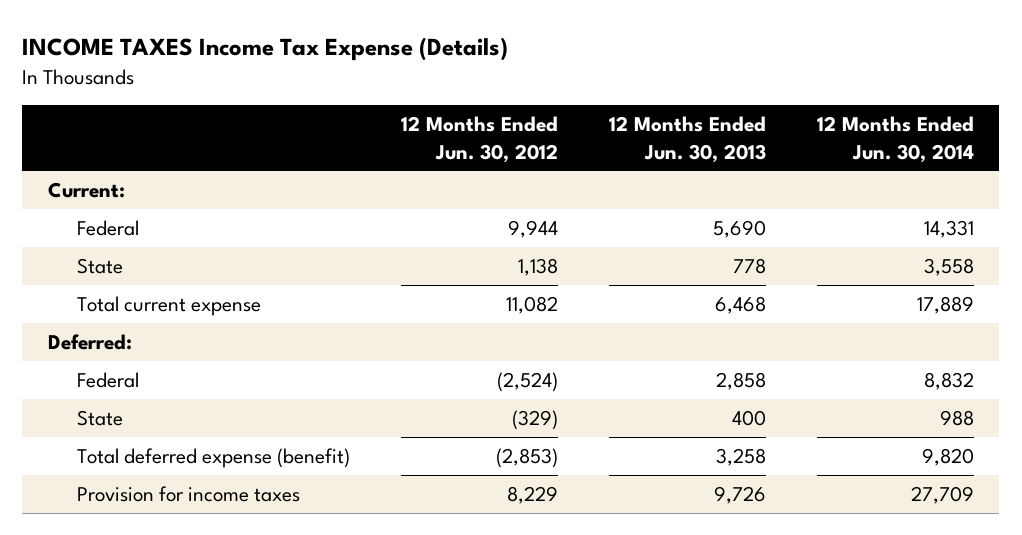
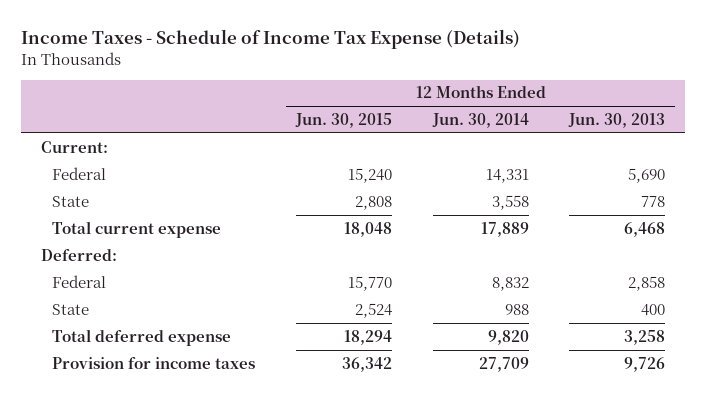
[22,37,509,62] INCOME TAXES Income Tax Expense (Details) -> [21,29,521,50] Income Taxes - Schedule of Income Tax Expense (Details)
[400,116,558,163] 12 Months Ended Jun. 30, 2012 -> none
none -> [294,113,392,129] Jun. 30, 2015
[76,447,350,468] Total deferred expense (benefit) -> [52,328,232,346] Total deferred expense

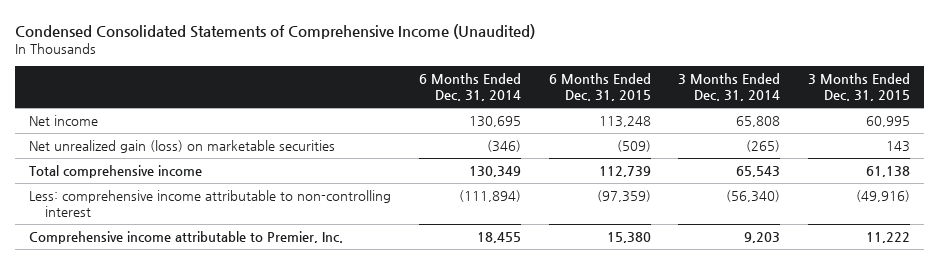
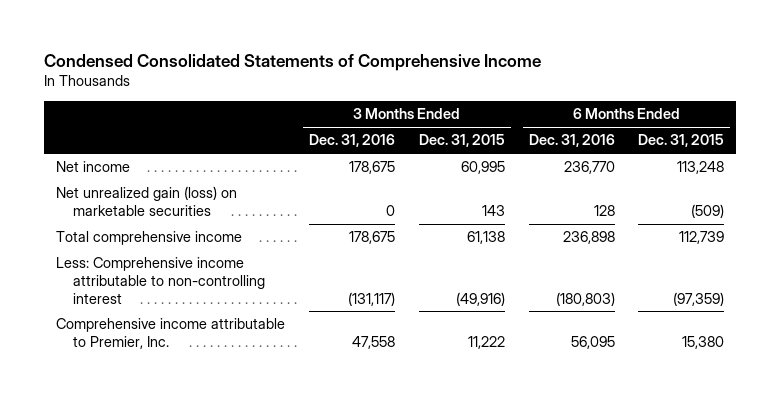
[15,23,536,39] Condensed Consolidated Statements of Comprehensive Income (Unaudited) -> [44,53,542,71] Condensed Consolidated Statements of Comprehensive Income
[418,73,521,102] 6 Months Ended Dec. 31, 2014 -> none
[678,73,781,102] 3 Months Ended Dec. 31, 2014 -> none
none -> [308,134,395,148] Dec. 31, 2016
none -> [528,134,615,148] Dec. 31, 2016
[29,190,392,217] Less: comprehensive income attributable to non-controlling interest -> [56,257,266,304] Less: Comprehensive income attributable to non-controlling interest

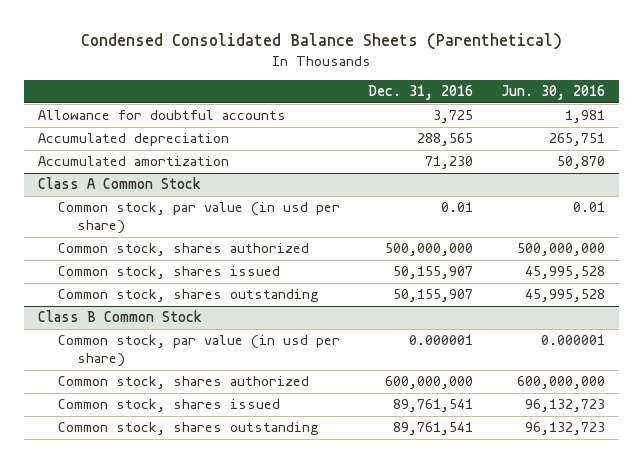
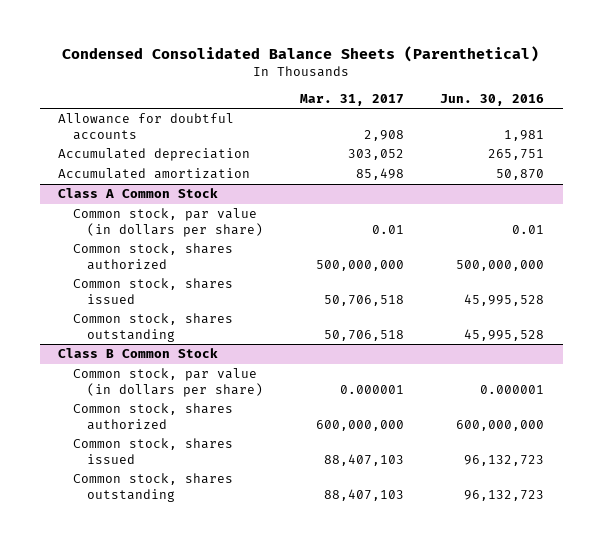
[367,85,473,101] Dec. 31, 2016 -> none
none -> [299,93,404,106] Mar. 31, 2017
[57,202,340,235] Common stock, par value (in usd per share) -> [72,208,264,237] Common stock, par value (in dollars per share)
[57,335,340,368] Common stock, par value (in usd per share) -> [72,368,264,397] Common stock, par value (in dollars per share)

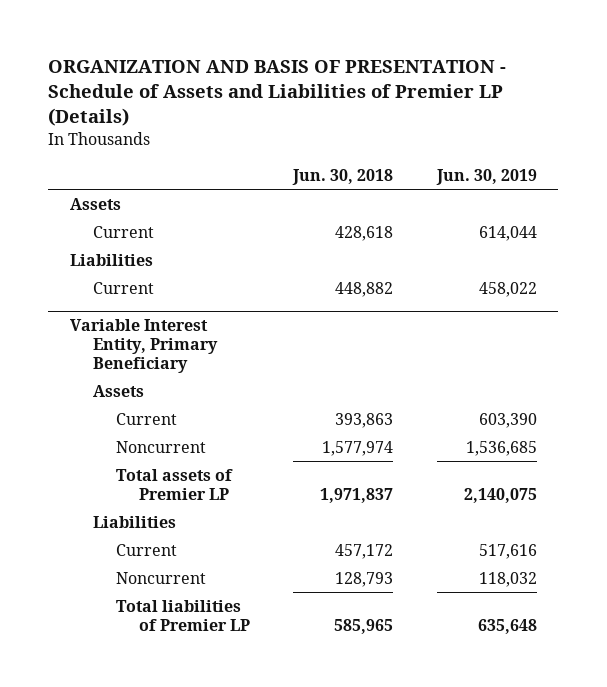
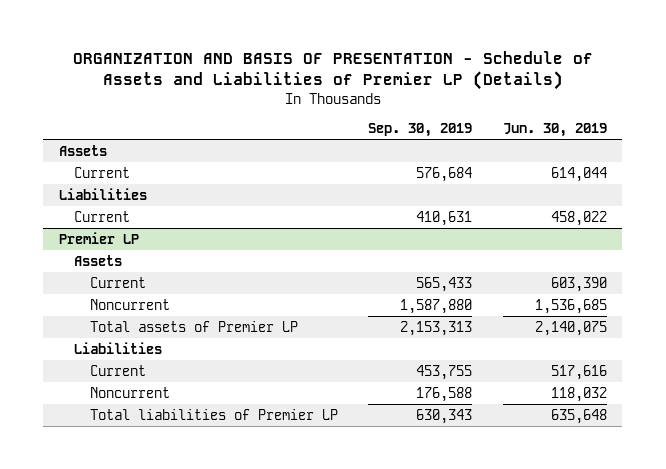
[292,168,394,185] Jun. 30, 2018 -> none
none -> [368,123,473,138] Sep. 30, 2019
[70,319,219,374] Variable Interest Entity, Primary Beneficiary -> [58,231,139,244] Premier LP

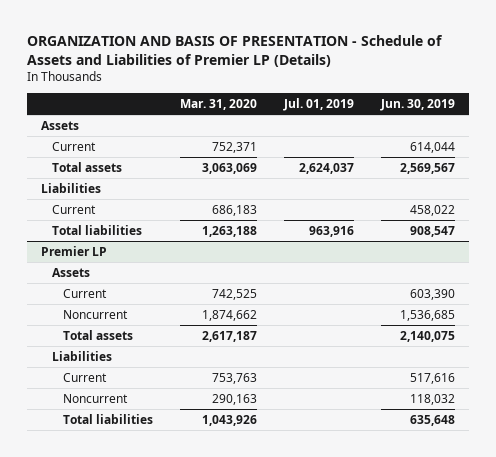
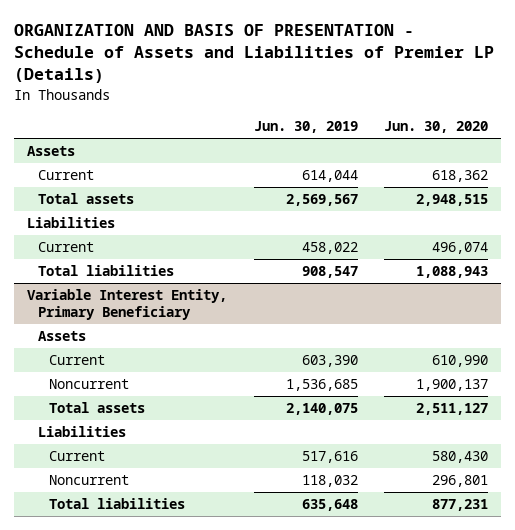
[180,98,258,110] Mar. 31, 2020 -> none
[283,97,355,111] Jul. 01, 2019 -> none
none -> [383,121,488,134] Jun. 30, 2020
[40,245,107,256] Premier LP -> [27,289,228,320] Variable Interest Entity, Primary Beneficiary

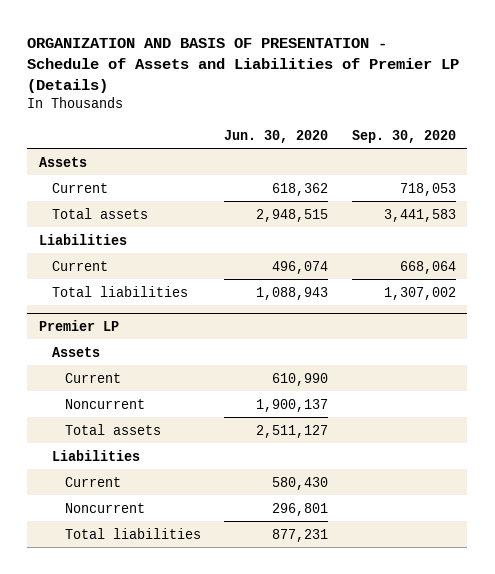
[253,121,358,134] Jun. 30, 2019 -> none
none -> [351,129,456,143] Sep. 30, 2020
[27,289,228,320] Variable Interest Entity, Primary Beneficiary -> [38,319,119,331] Premier LP

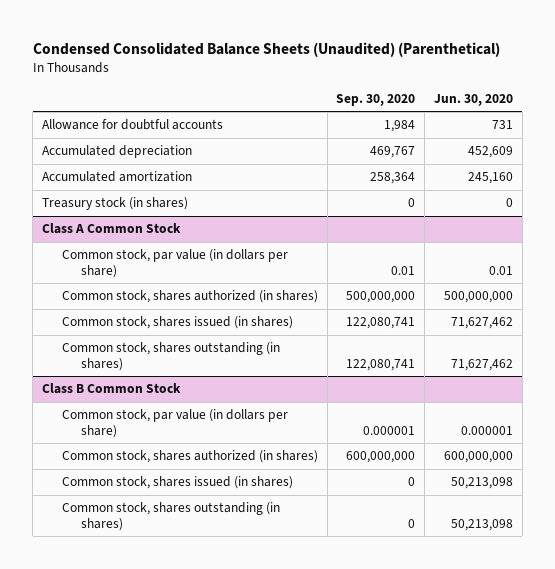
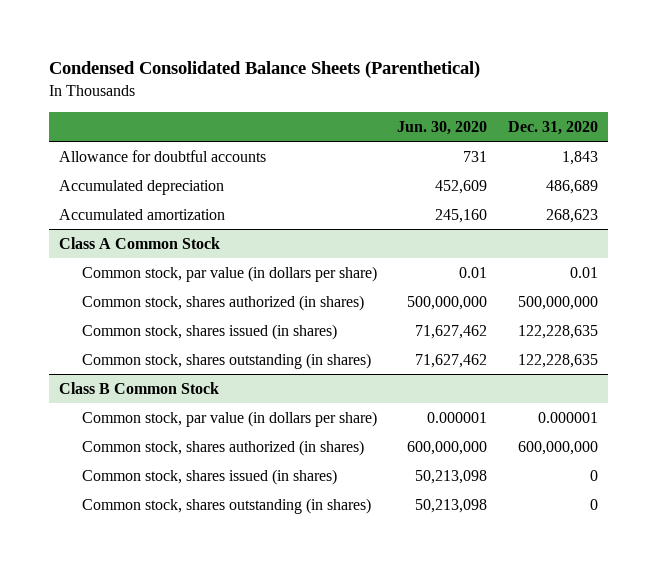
[32,41,500,57] Condensed Consolidated Balance Sheets (Unaudited) (Parenthetical) -> [49,61,481,79] Condensed Consolidated Balance Sheets (Parenthetical)
[336,93,416,106] Sep. 30, 2020 -> none
none -> [507,121,598,136] Dec. 31, 2020
[42,197,189,211] Treasury stock (in shares) -> none

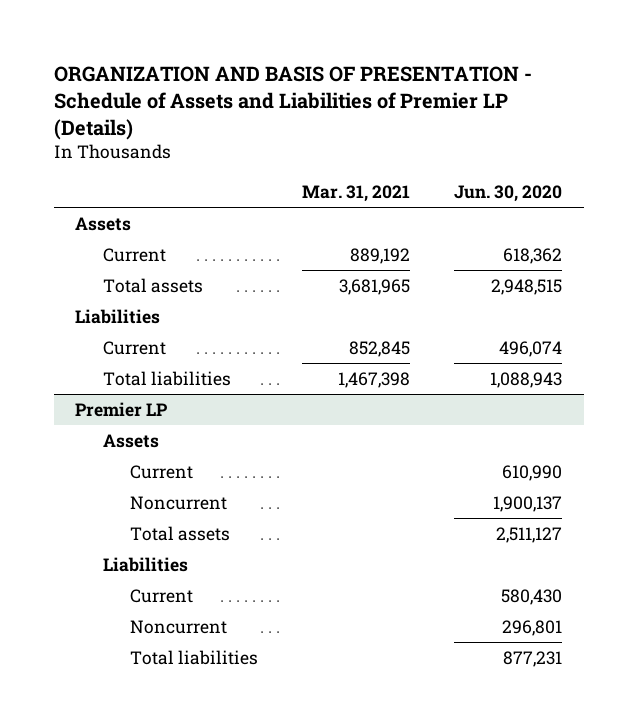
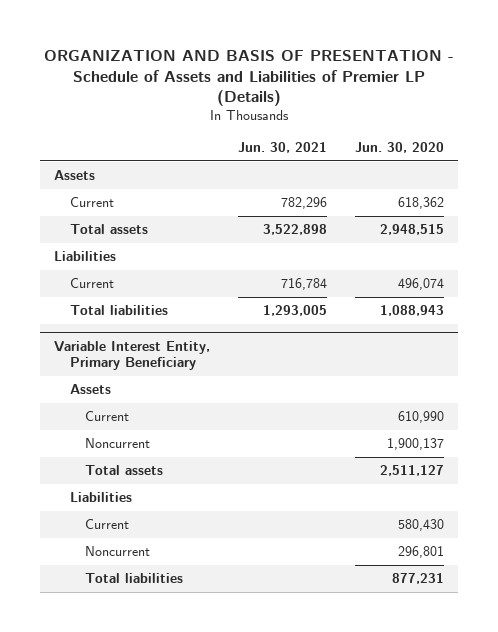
[302,184,411,202] Mar. 31, 2021 -> none
none -> [238,141,328,153] Jun. 30, 2021
[75,401,168,417] Premier LP -> [54,340,211,371] Variable Interest Entity, Primary Beneficiary

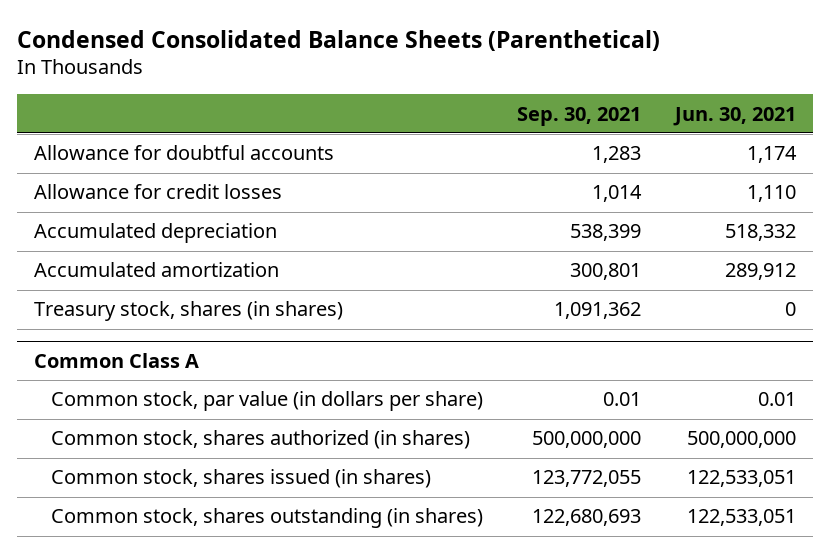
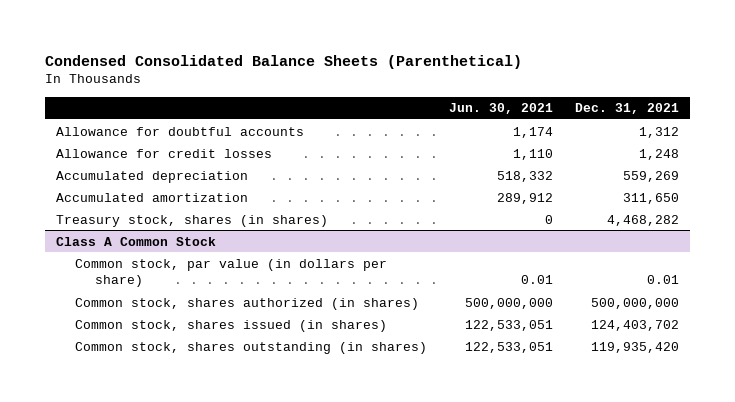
[516,106,641,126] Sep. 30, 2021 -> none
none -> [575,103,680,115] Dec. 31, 2021
[33,352,199,368] Common Class A -> [55,236,216,246] Class A Common Stock

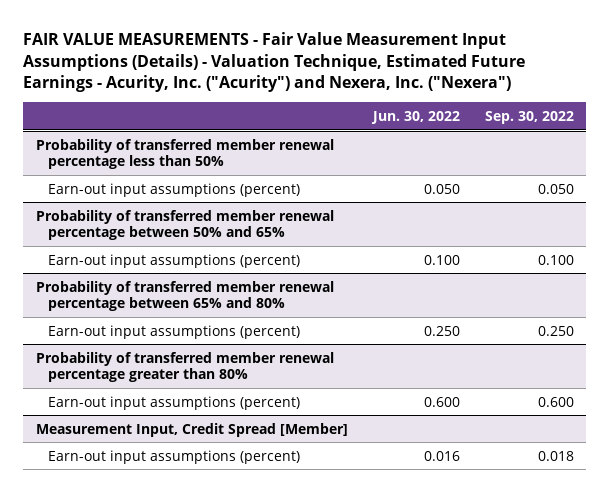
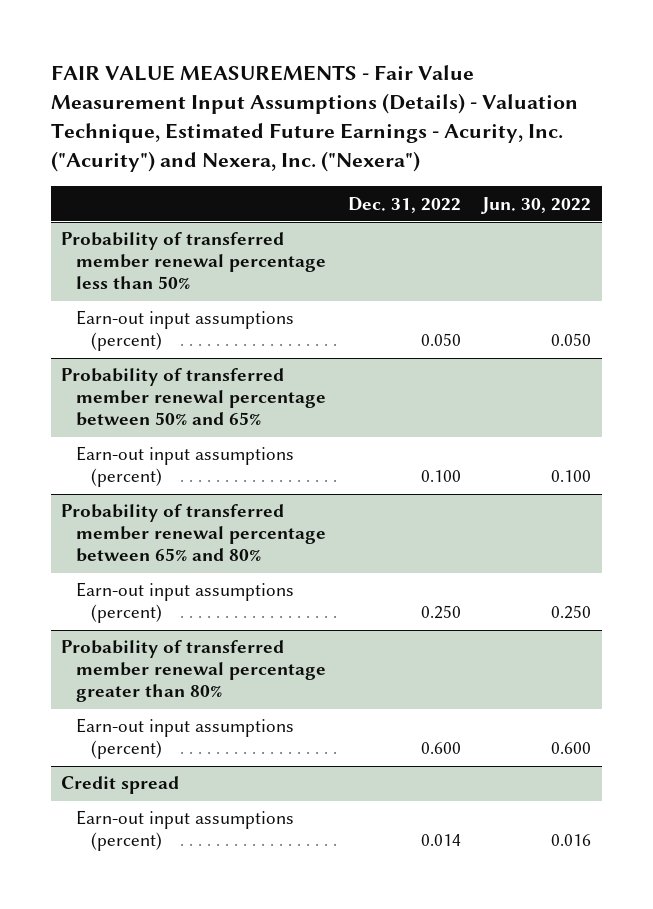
[484,110,574,124] Sep. 30, 2022 -> none
none -> [347,196,461,213] Dec. 31, 2022
[35,422,348,437] Measurement Input, Credit Spread [Member] -> [61,776,180,795] Credit spread

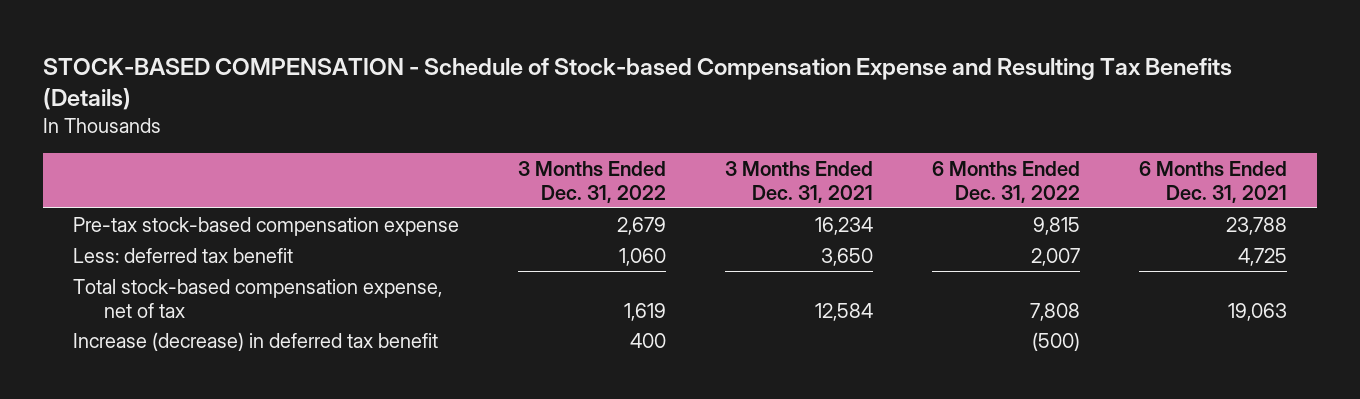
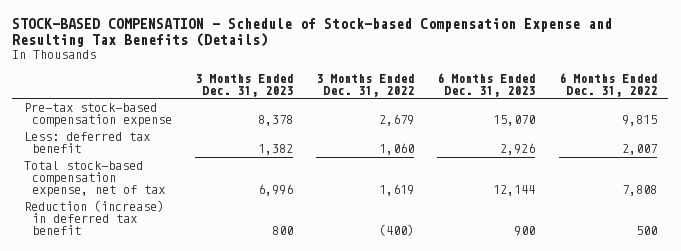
[724,161,873,204] 3 Months Ended Dec. 31, 2021 -> none
[1139,161,1288,204] 6 Months Ended Dec. 31, 2021 -> none
none -> [194,73,293,97] 3 Months Ended Dec. 31, 2023
none -> [437,72,536,97] 6 Months Ended Dec. 31, 2023
[72,331,438,351] Increase (decrease) in deferred tax benefit -> [24,200,165,236] Reduction (increase) in deferred tax benefit
[629,332,666,348] 400 -> [379,224,415,237] (400)
[1032,331,1081,351] (500) -> [635,226,657,236] 500

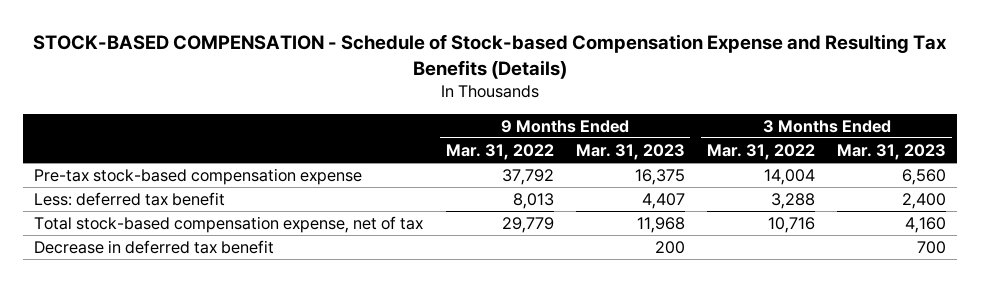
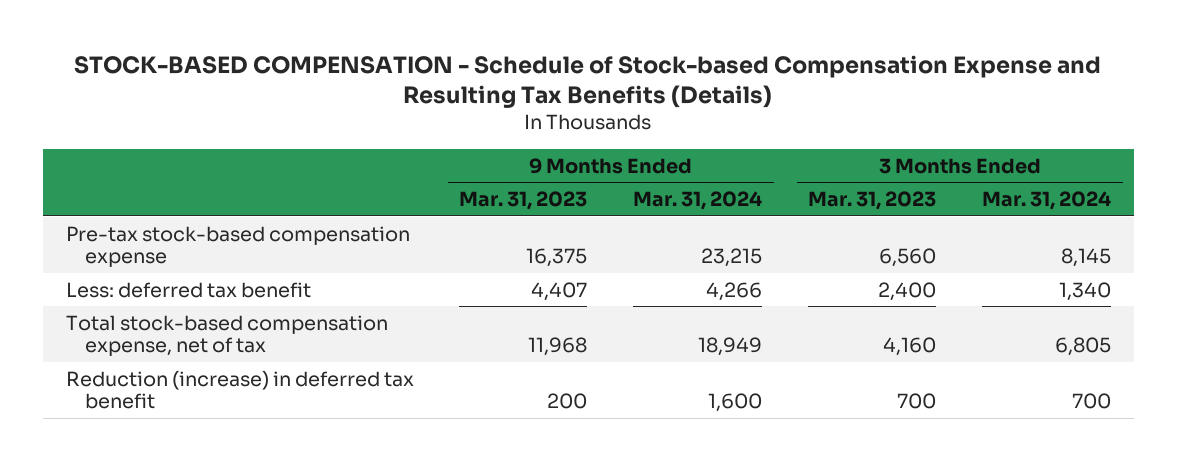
[445,144,554,161] Mar. 31, 2022 -> none
[707,144,816,161] Mar. 31, 2022 -> none
none -> [633,191,763,211] Mar. 31, 2024
none -> [982,191,1112,211] Mar. 31, 2024
[34,240,275,255] Decrease in deferred tax benefit -> [65,369,414,410] Reduction (increase) in deferred tax benefit

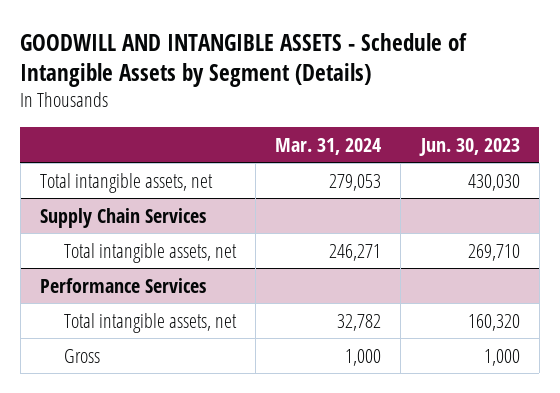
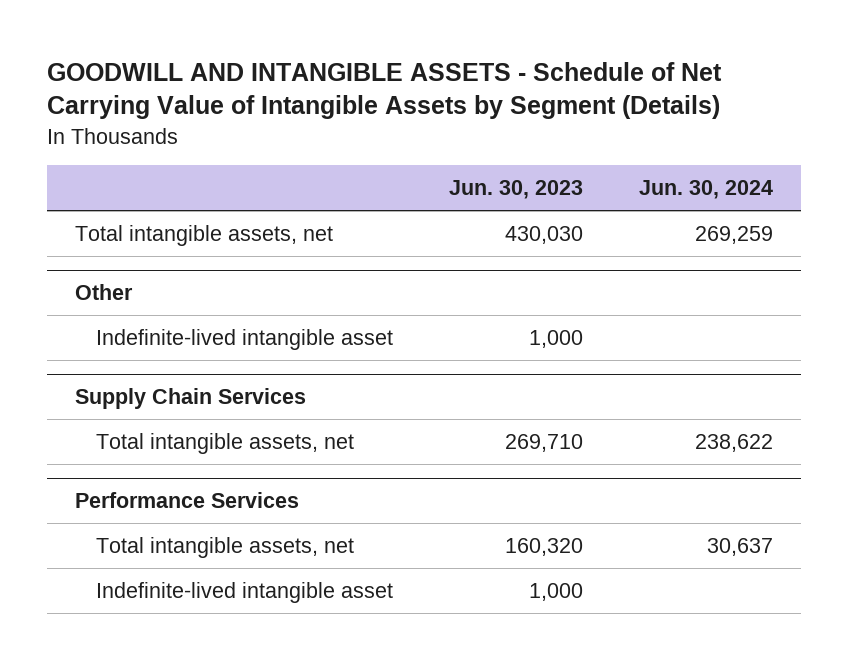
[20,32,468,87] GOODWILL AND INTANGIBLE ASSETS - Schedule of Intangible Assets by Segment (Details) -> [47,61,723,120] GOODWILL AND INTANGIBLE ASSETS - Schedule of Net Carrying Value of Intangible Assets by Segment (Details)
[275,137,382,155] Mar. 31, 2024 -> none
none -> [638,180,773,200] Jun. 30, 2024
none -> [75,283,134,300] Other
none -> [96,328,394,350] Indefinite-lived intangible asset
[63,348,100,363] Gross -> [96,581,394,603] Indefinite-lived intangible asset

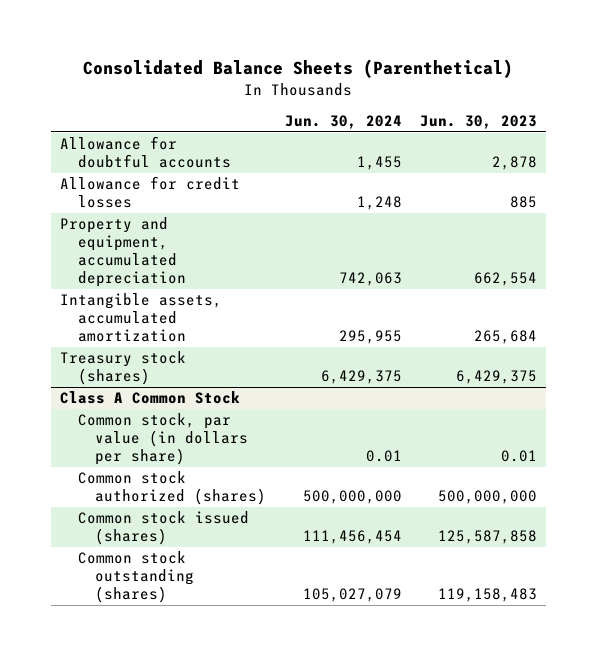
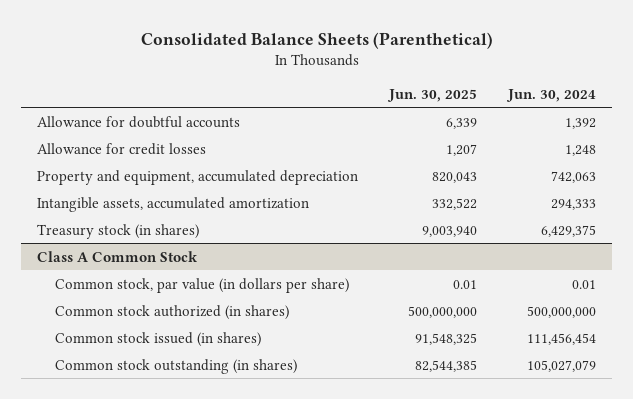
[419,115,537,130] Jun. 30, 2023 -> none
none -> [387,88,478,102] Jun. 30, 2025
[356,156,402,171] 1,455 -> [565,117,597,129] 1,392
[338,329,402,344] 295,955 -> [551,198,597,210] 294,333
[59,351,186,386] Treasury stock (shares) -> [36,223,199,239] Treasury stock (in shares)
[77,471,267,506] Common stock authorized (shares) -> [54,304,289,320] Common stock authorized (in shares)
[77,511,249,546] Common stock issued (shares) -> [54,331,261,347] Common stock issued (in shares)
[77,551,195,603] Common stock outstanding (shares) -> [54,358,297,374] Common stock outstanding (in shares)

